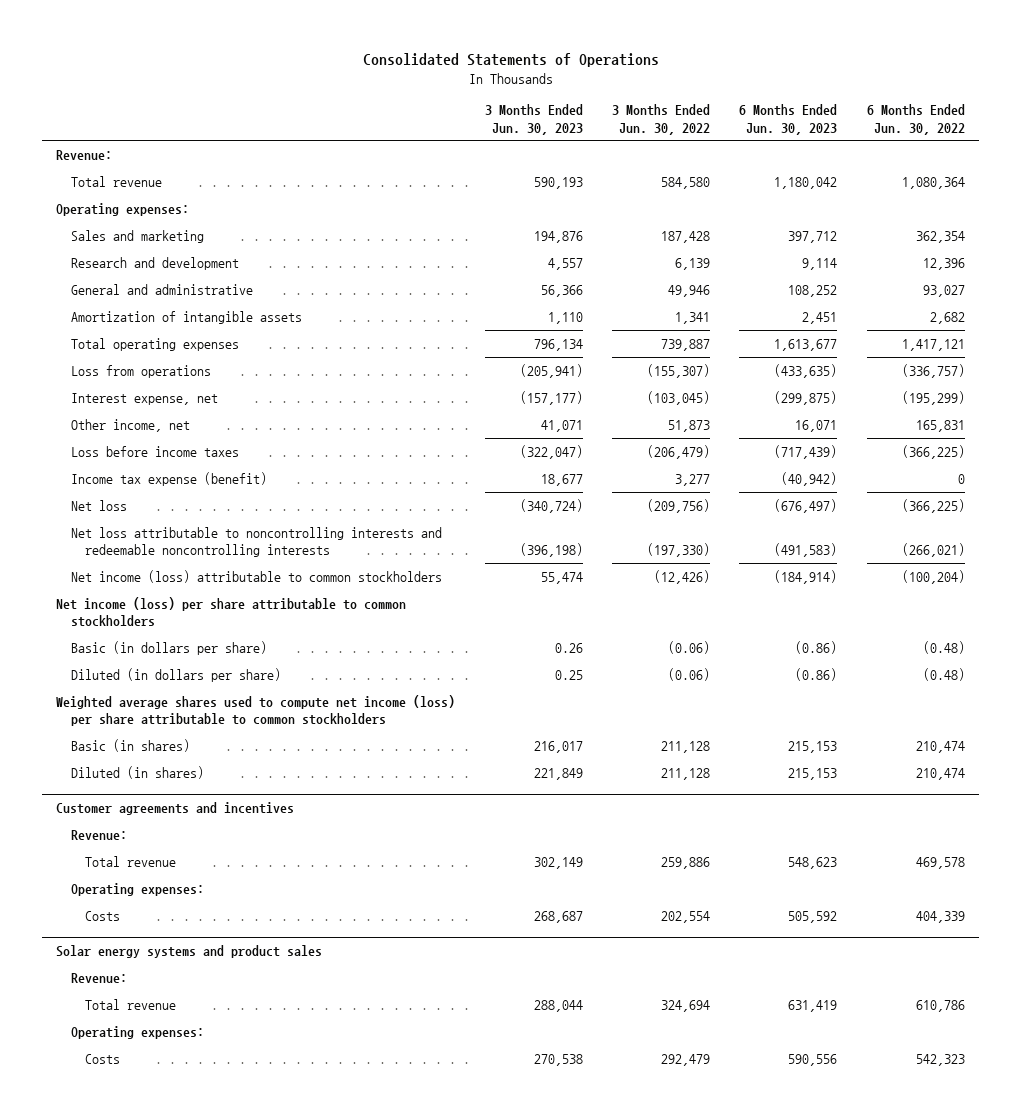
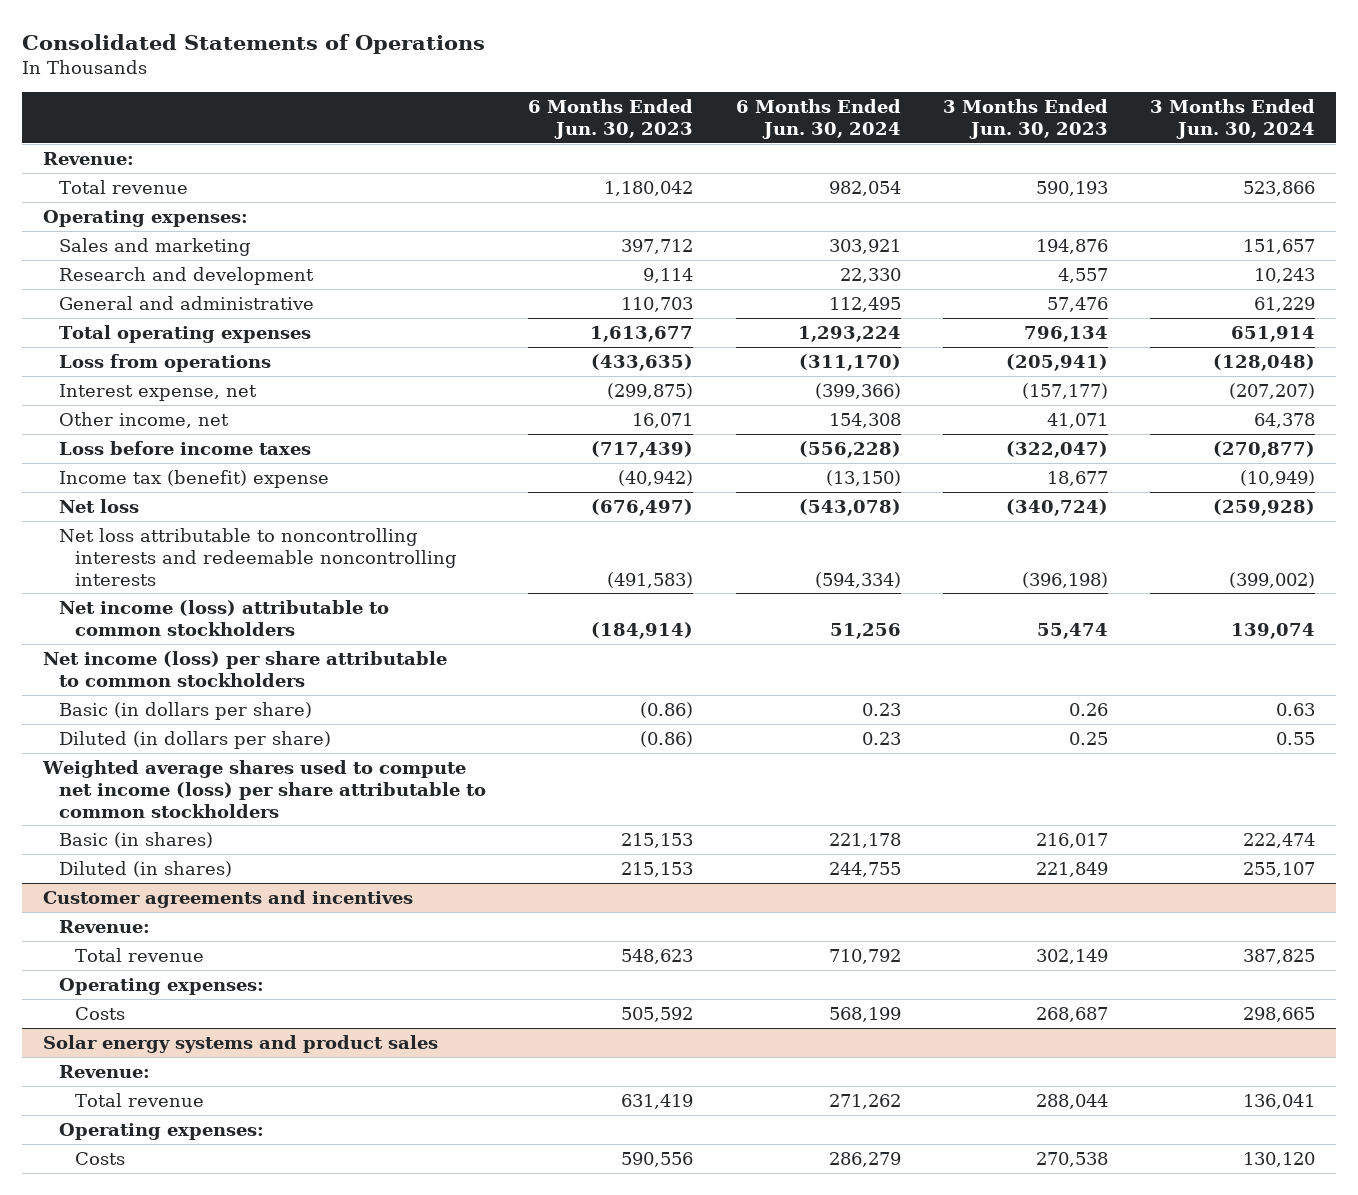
[612,104,711,135] 3 Months Ended Jun. 30, 2022 -> none
[866,104,965,135] 6 Months Ended Jun. 30, 2022 -> none
none -> [735,99,901,139] 6 Months Ended Jun. 30, 2024
none -> [1150,99,1316,139] 3 Months Ended Jun. 30, 2024
[70,310,302,324] Amortization of intangible assets -> none
[540,284,583,297] 56,366 -> [1046,296,1108,312] 57,476
[788,284,838,297] 108,252 -> [621,296,694,312] 110,703
[70,471,267,486] Income tax expense (benefit) -> [58,469,329,488] Income tax (benefit) expense

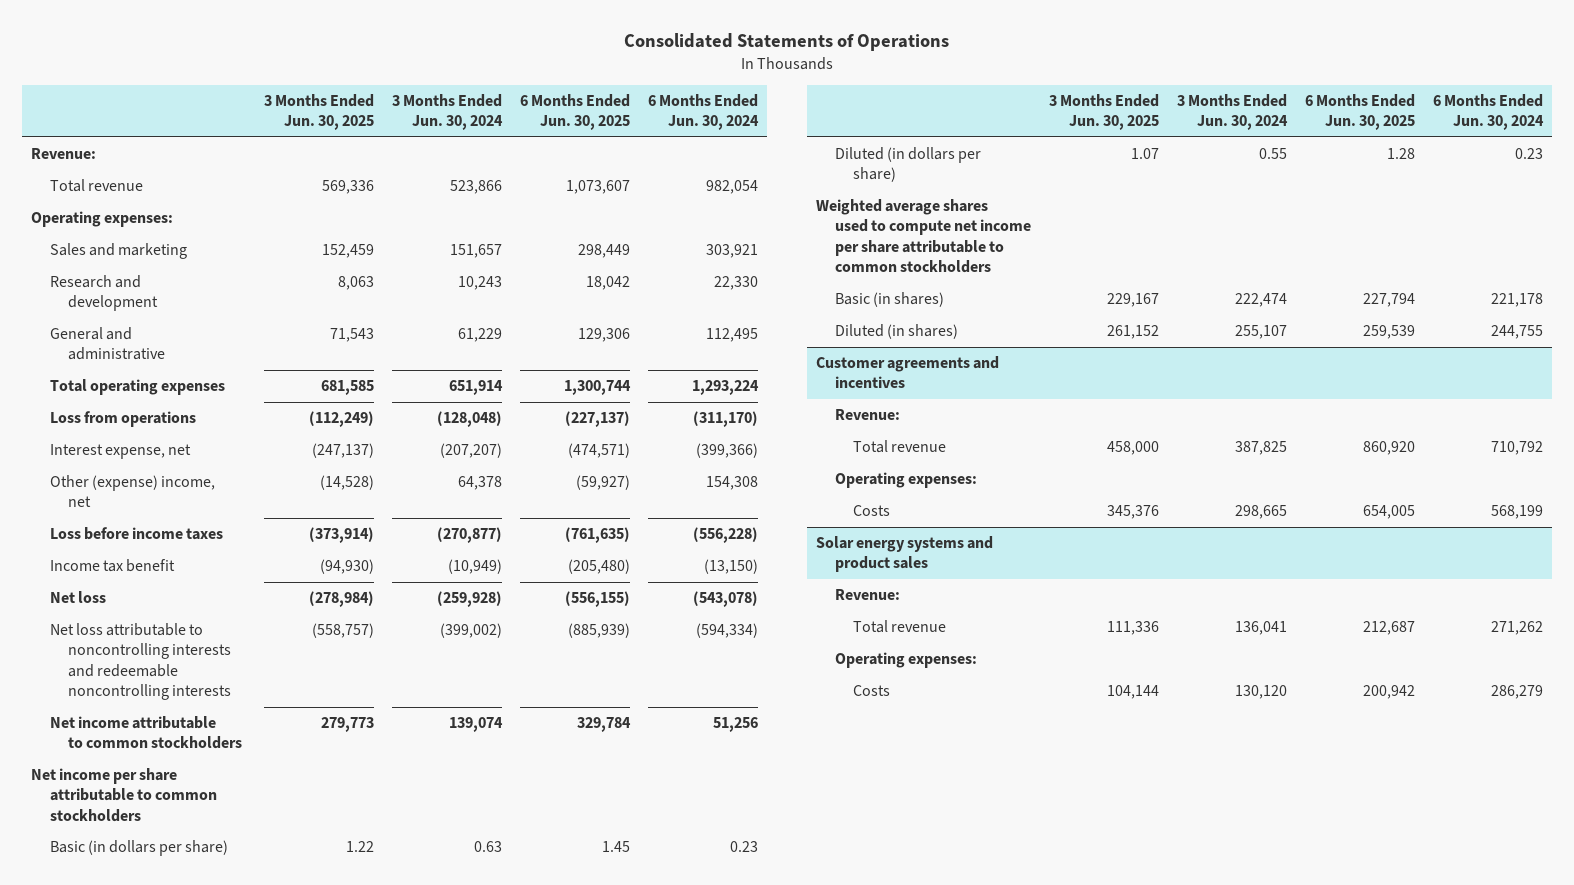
[528,99,694,139] 6 Months Ended Jun. 30, 2023 -> none
[942,99,1108,139] 3 Months Ended Jun. 30, 2023 -> none
none -> [263,94,374,131] 3 Months Ended Jun. 30, 2025
none -> [519,94,630,131] 6 Months Ended Jun. 30, 2025
[58,411,229,428] Other income, net -> [49,475,215,508] Other (expense) income, net
[58,469,329,488] Income tax (benefit) expense -> [49,559,175,573] Income tax benefit
[58,599,389,636] Net income (loss) attributable to common stockholders -> [49,716,243,750] Net income attributable to common stockholders
[43,650,448,687] Net income (loss) per share attributable to common stockholders -> [31,768,217,822] Net income per share attributable to common stockholders
[42,759,486,818] Weighted average shares used to compute net income (loss) per share attributable to common stockholders -> [816,199,1031,274] Weighted average shares used to compute net income per share attributable to common stockholders

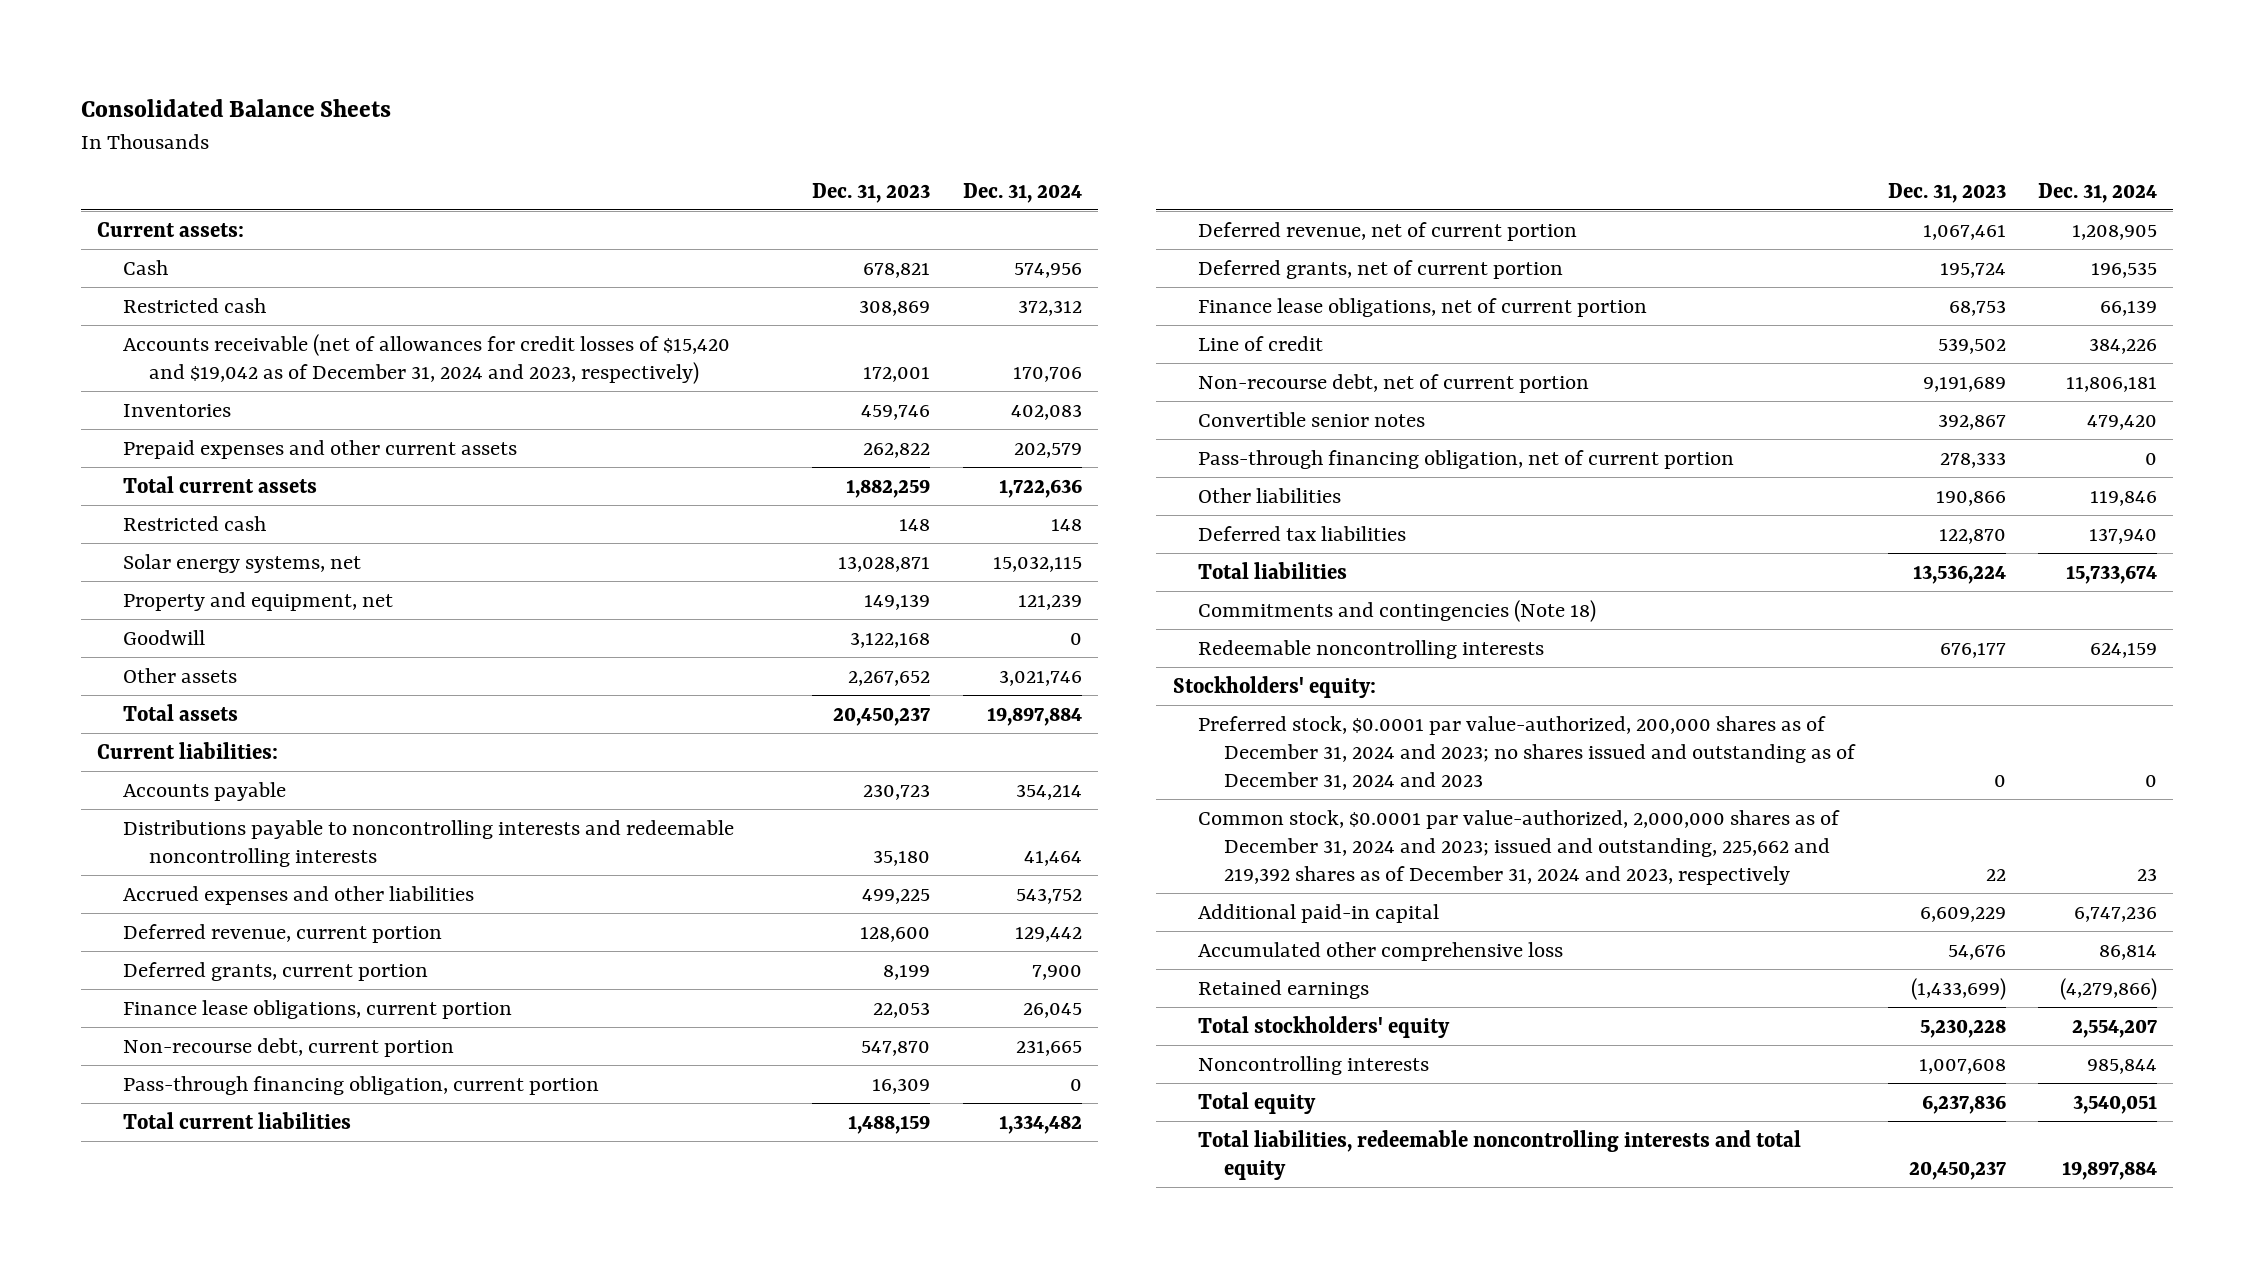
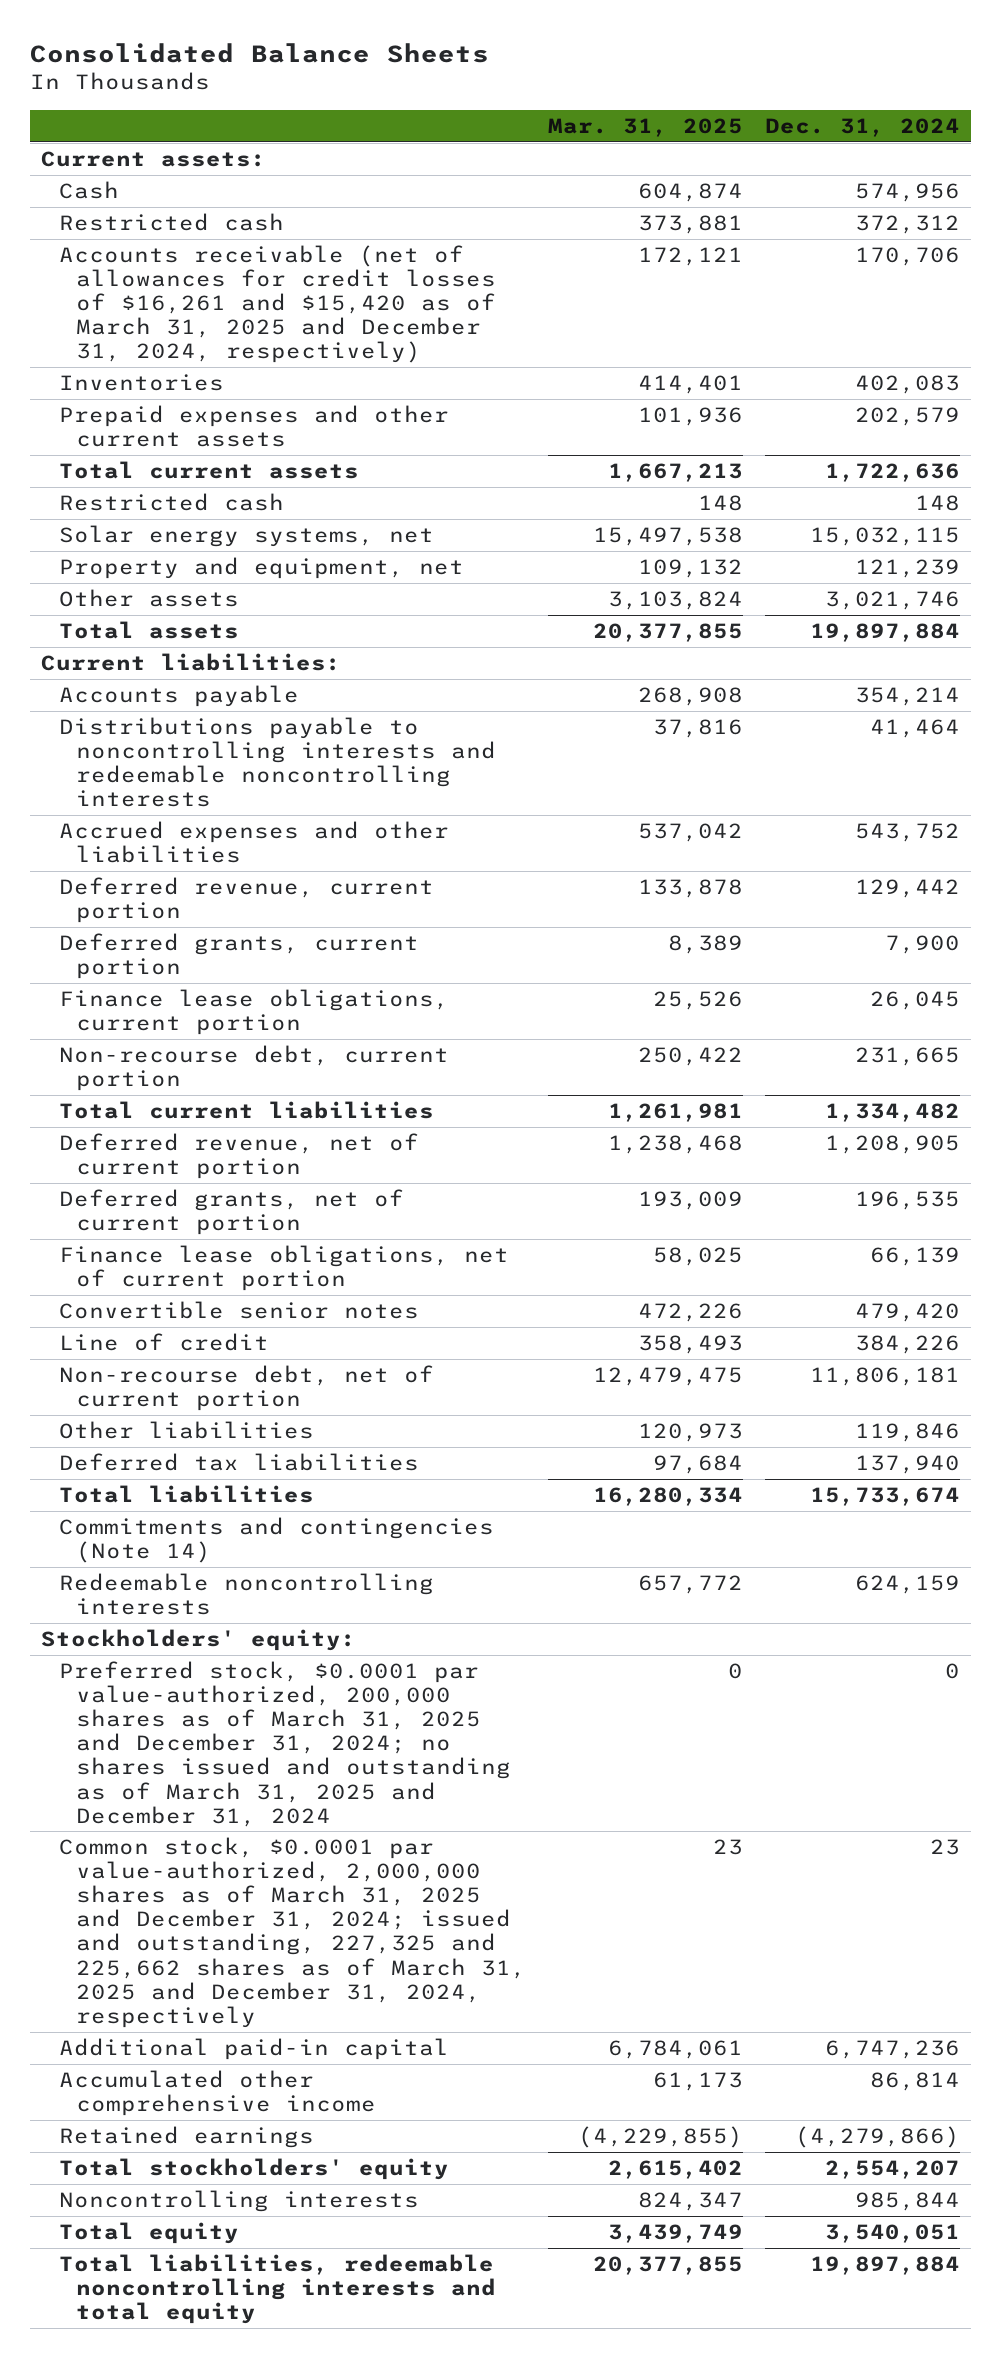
[812,182,931,203] Dec. 31, 2023 -> none
none -> [548,117,744,137] Mar. 31, 2025
[123,333,731,384] Accounts receivable (net of allowances for credit losses of $15,420 and $19,042 as of December 31, 2024 and 2023, respectively) -> [58,245,497,364] Accounts receivable (net of allowances for credit losses of $16,261 and $15,420 as of March 31, 2025 and December 31, 2024, respectively)
[123,629,206,645] Goodwill -> none
[123,1075,600,1095] Pass-through financing obligation, current portion -> none
[1198,411,1426,427] Convertible senior notes -> [58,1301,419,1320] Convertible senior notes
[1198,449,1735,469] Pass-through financing obligation, net of current portion -> none
[1198,599,1597,622] Commitments and contingencies (Note 18) -> [58,1517,494,1564] Commitments and contingencies (Note 14)
[1198,715,1857,790] Preferred stock, $0.0001 par value-authorized, 200,000 shares as of December 31, 2024 and 2023; no shares issued and outstanding as of December 31, 2024 and 2023 -> [58,1661,512,1827] Preferred stock, $0.0001 par value-authorized, 200,000 shares as of March 31, 2025 and December 31, 2024; no shares issued and outstanding as of March 31, 2025 and December 31, 2024
[1198,809,1841,885] Common stock, $0.0001 par value-authorized, 2,000,000 shares as of December 31, 2024 and 2023; issued and outstanding, 225,662 and 219,392 shares as of December 31, 2024 and 2023, respectively -> [58,1837,527,2028] Common stock, $0.0001 par value-authorized, 2,000,000 shares as of March 31, 2025 and December 31, 2024; issued and outstanding, 227,325 and 225,662 shares as of March 31, 2025 and December 31, 2024, respectively
[1198,941,1564,961] Accumulated other comprehensive loss -> [58,2070,377,2117] Accumulated other comprehensive income

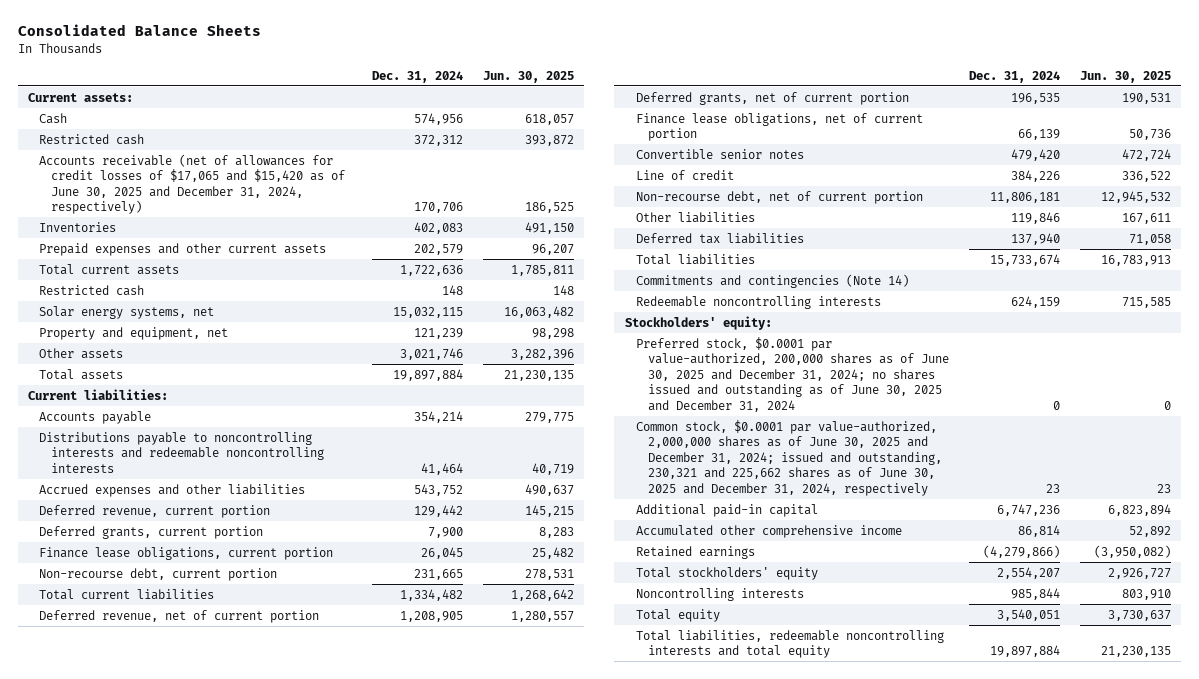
[548,117,744,137] Mar. 31, 2025 -> none
none -> [483,70,575,83] Jun. 30, 2025
[58,245,497,364] Accounts receivable (net of allowances for credit losses of $16,261 and $15,420 as of March 31, 2025 and December 31, 2024, respectively) -> [39,153,345,215] Accounts receivable (net of allowances for credit losses of $17,065 and $15,420 as of June 30, 2025 and December 31, 2024, respectively)
[58,1661,512,1827] Preferred stock, $0.0001 par value-authorized, 200,000 shares as of March 31, 2025 and December 31, 2024; no shares issued and outstanding as of March 31, 2025 and December 31, 2024 -> [636,336,949,412] Preferred stock, $0.0001 par value-authorized, 200,000 shares as of June 30, 2025 and December 31, 2024; no shares issued and outstanding as of June 30, 2025 and December 31, 2024
[58,1837,527,2028] Common stock, $0.0001 par value-authorized, 2,000,000 shares as of March 31, 2025 and December 31, 2024; issued and outstanding, 227,325 and 225,662 shares as of March 31, 2025 and December 31, 2024, respectively -> [636,419,942,496] Common stock, $0.0001 par value-authorized, 2,000,000 shares as of June 30, 2025 and December 31, 2024; issued and outstanding, 230,321 and 225,662 shares as of June 30, 2025 and December 31, 2024, respectively

